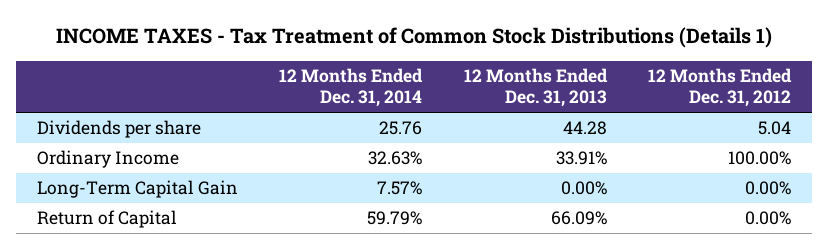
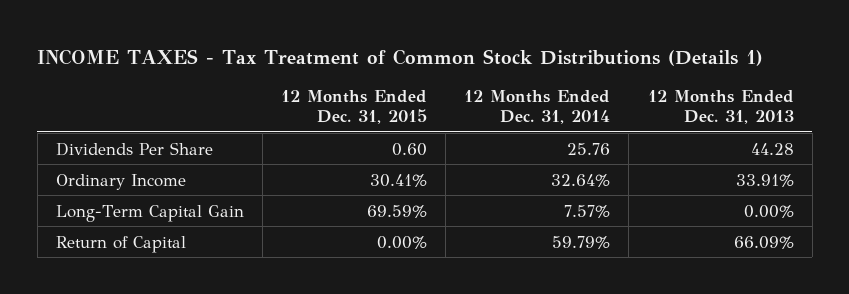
[648,67,793,108] 12 Months Ended Dec. 31, 2012 -> none
none -> [281,90,428,124] 12 Months Ended Dec. 31, 2015
[36,120,201,139] Dividends per share -> [55,141,213,156] Dividends Per Share
[368,151,423,166] 32.63% -> [551,173,611,187] 32.64%

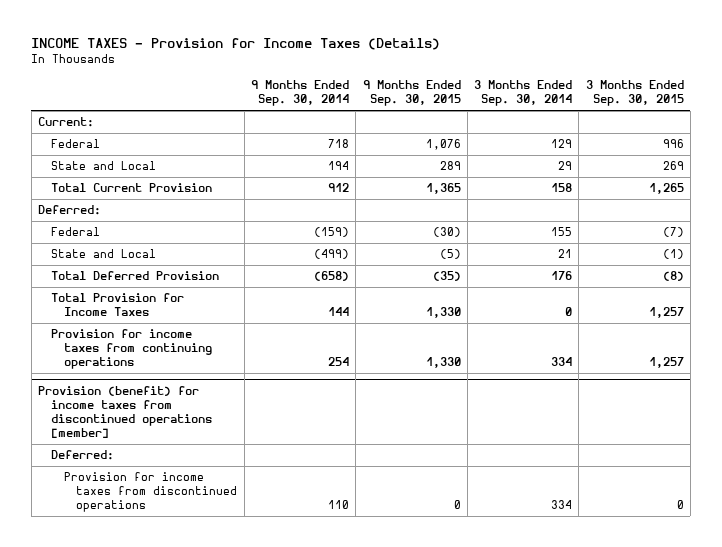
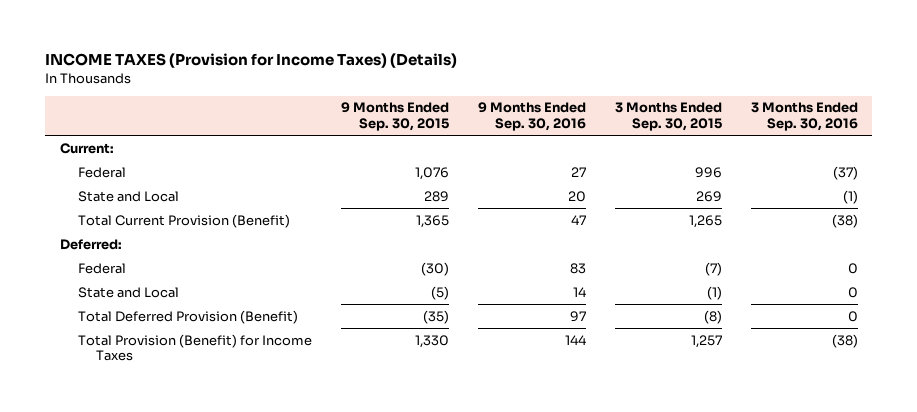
[31,38,441,51] INCOME TAXES - Provision for Income Taxes (Details) -> [45,53,458,69] INCOME TAXES (Provision for Income Taxes) (Details)
[250,80,349,107] 9 Months Ended Sep. 30, 2014 -> none
[474,80,573,107] 3 Months Ended Sep. 30, 2014 -> none
none -> [477,102,586,131] 9 Months Ended Sep. 30, 2016
none -> [750,102,858,131] 3 Months Ended Sep. 30, 2016
[50,183,212,193] Total Current Provision -> [77,213,290,228] Total Current Provision (Benefit)
[50,329,212,370] Provision for income taxes from continuing operations -> none
[38,386,212,439] Provision (benefit) for income taxes from discontinued operations [member] -> none
[50,450,114,461] Deferred: -> none
[63,472,238,513] Provision for income taxes from discontinued operations -> none
[50,271,219,281] Total Deferred Provision -> [77,309,298,324] Total Deferred Provision (Benefit)
[50,293,184,317] Total Provision for Income Taxes -> [77,333,312,362] Total Provision (Benefit) for Income Taxes

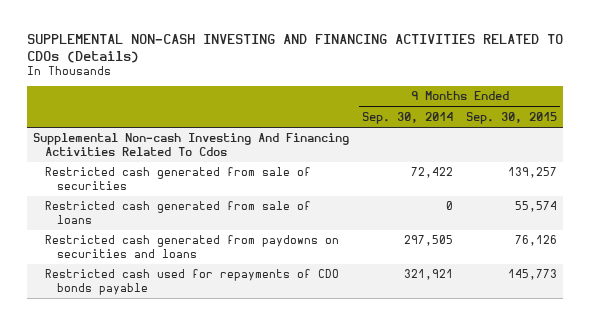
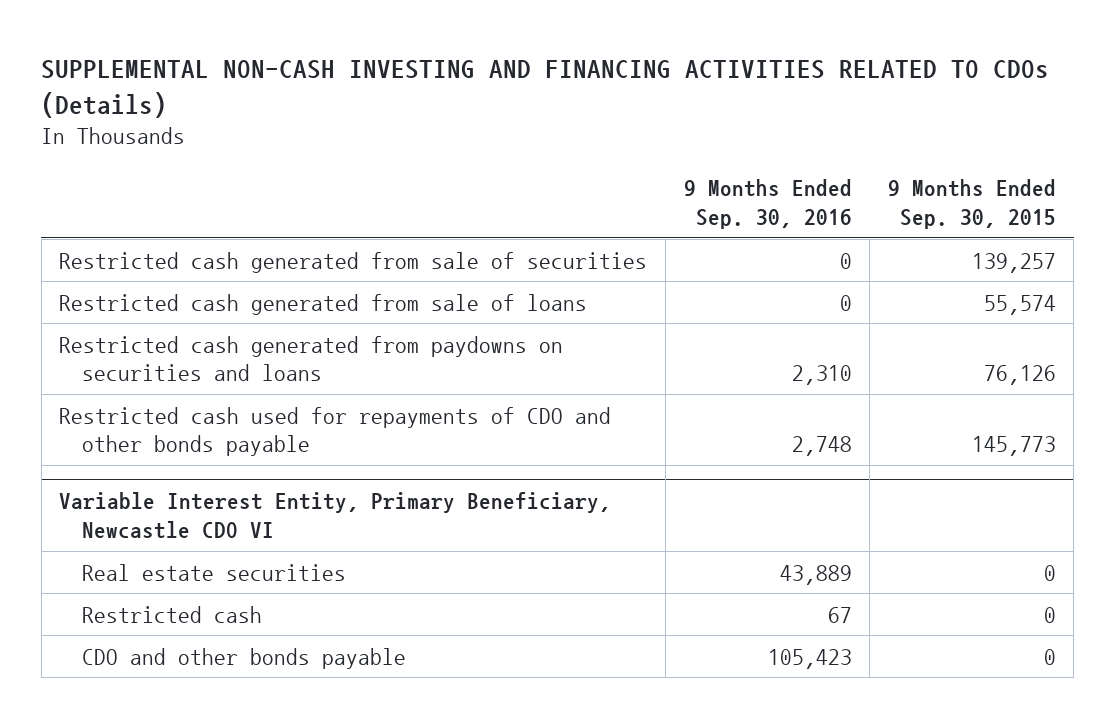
[362,111,454,124] Sep. 30, 2014 -> none
none -> [683,178,852,229] 9 Months Ended Sep. 30, 2016
[33,133,350,157] Supplemental Non-cash Investing And Financing Activities Related To Cdos -> none
[45,269,340,296] Restricted cash used for repayments of CDO bonds payable -> [59,406,612,457] Restricted cash used for repayments of CDO and other bonds payable
none -> [59,491,612,539] Variable Interest Entity, Primary Beneficiary, Newcastle CDO VI
none -> [82,563,347,581] Real estate securities
none -> [82,605,263,623] Restricted cash
none -> [82,647,407,669] CDO and other bonds payable

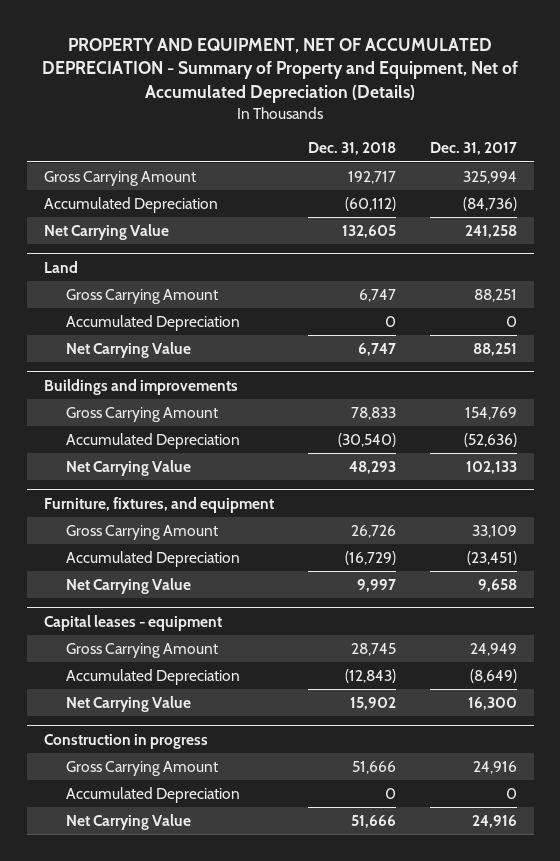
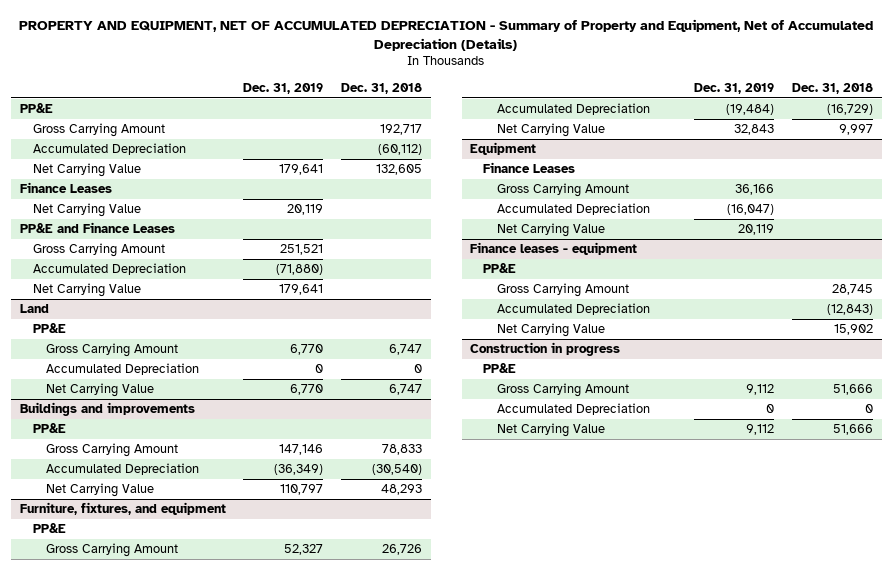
[429,142,517,156] Dec. 31, 2017 -> none
none -> [243,82,324,94] Dec. 31, 2019
none -> [19,103,53,114] PP&E
none -> [19,182,112,194] Finance Leases
none -> [32,203,141,218] Net Carrying Value
none -> [19,222,175,234] PP&E and Finance Leases
none -> [32,243,165,258] Gross Carrying Amount
none -> [32,263,186,276] Accumulated Depreciation
none -> [32,283,141,298] Net Carrying Value
none -> [32,323,66,334] PP&E
none -> [32,423,66,434] PP&E
none -> [32,523,66,534] PP&E
none -> [470,142,537,156] Equipment
none -> [483,162,576,174] Finance Leases
none -> [496,183,629,198] Gross Carrying Amount
none -> [496,203,650,216] Accumulated Depreciation
none -> [496,223,605,238] Net Carrying Value
[43,614,222,631] Capital leases - equipment -> [470,242,638,256] Finance leases - equipment
none -> [483,263,517,274] PP&E
none -> [483,363,517,374] PP&E

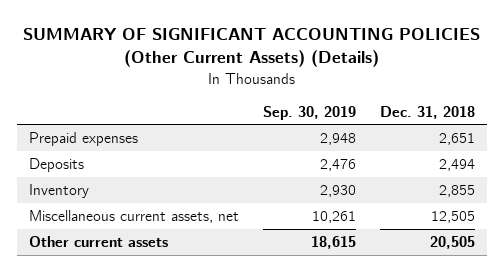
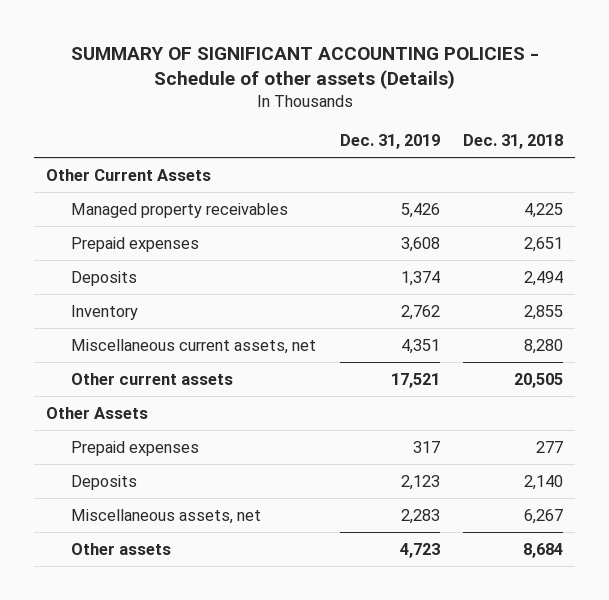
[22,28,480,68] SUMMARY OF SIGNIFICANT ACCOUNTING POLICIES (Other Current Assets) (Details) -> [70,46,539,89] SUMMARY OF SIGNIFICANT ACCOUNTING POLICIES - Schedule of other assets (Details)
[262,105,356,120] Sep. 30, 2019 -> none
none -> [339,134,440,150] Dec. 31, 2019
none -> [45,168,211,181] Other Current Assets
none -> [71,202,289,218] Managed property receivables
[430,210,475,223] 12,505 -> [524,338,564,354] 8,280
none -> [45,406,148,419] Other Assets
none -> [71,440,200,456] Prepaid expenses
none -> [71,474,138,490] Deposits
none -> [71,508,262,524] Miscellaneous assets, net
none -> [71,542,172,555] Other assets

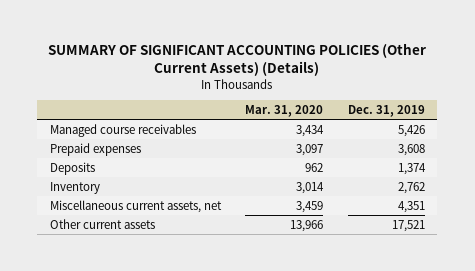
[70,46,539,89] SUMMARY OF SIGNIFICANT ACCOUNTING POLICIES - Schedule of other assets (Details) -> [48,43,427,77] SUMMARY OF SIGNIFICANT ACCOUNTING POLICIES (Other Current Assets) (Details)
[463,134,564,150] Dec. 31, 2018 -> none
none -> [245,104,324,117] Mar. 31, 2020
[45,168,211,181] Other Current Assets -> none
[71,202,289,218] Managed property receivables -> [49,123,196,137] Managed course receivables
[45,406,148,419] Other Assets -> none
[71,440,200,456] Prepaid expenses -> none
[71,474,138,490] Deposits -> none
[71,508,262,524] Miscellaneous assets, net -> none
[71,542,172,555] Other assets -> none

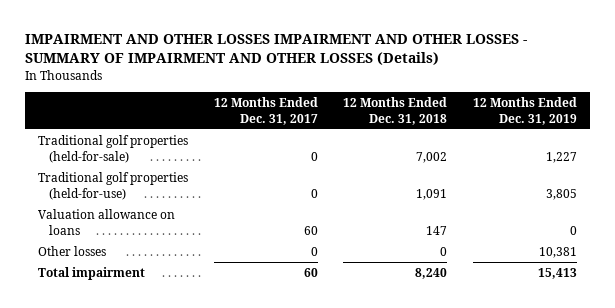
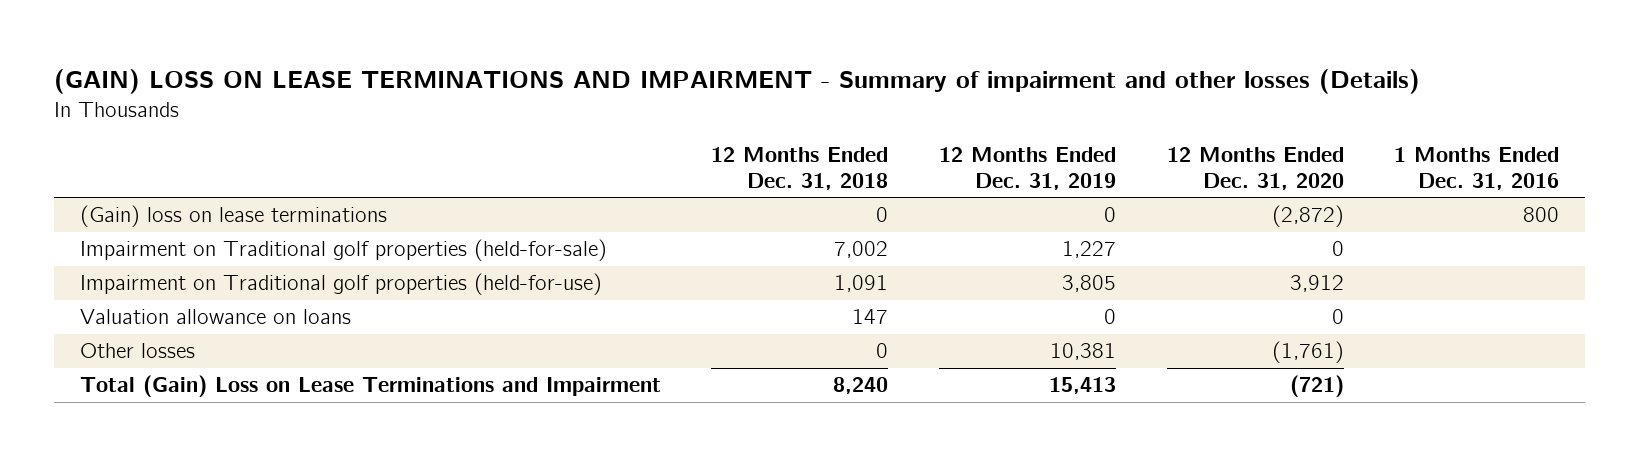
[25,34,528,66] IMPAIRMENT AND OTHER LOSSES IMPAIRMENT AND OTHER LOSSES - SUMMARY OF IMPAIRMENT AND OTHER LOSSES (Details) -> [54,68,1421,94] (GAIN) LOSS ON LEASE TERMINATIONS AND IMPAIRMENT - Summary of impairment and other losses (Details)
[213,96,318,125] 12 Months Ended Dec. 31, 2017 -> none
none -> [1166,147,1344,190] 12 Months Ended Dec. 31, 2020
none -> [1394,147,1560,190] 1 Months Ended Dec. 31, 2016
none -> [79,205,387,228] (Gain) loss on lease terminations
[37,135,188,163] Traditional golf properties (held-for-sale) -> [79,239,607,262] Impairment on Traditional golf properties (held-for-sale)
[37,172,188,200] Traditional golf properties (held-for-use) -> [79,273,602,296] Impairment on Traditional golf properties (held-for-use)
[37,267,145,281] Total impairment -> [79,375,661,398] Total (Gain) Loss on Lease Terminations and Impairment

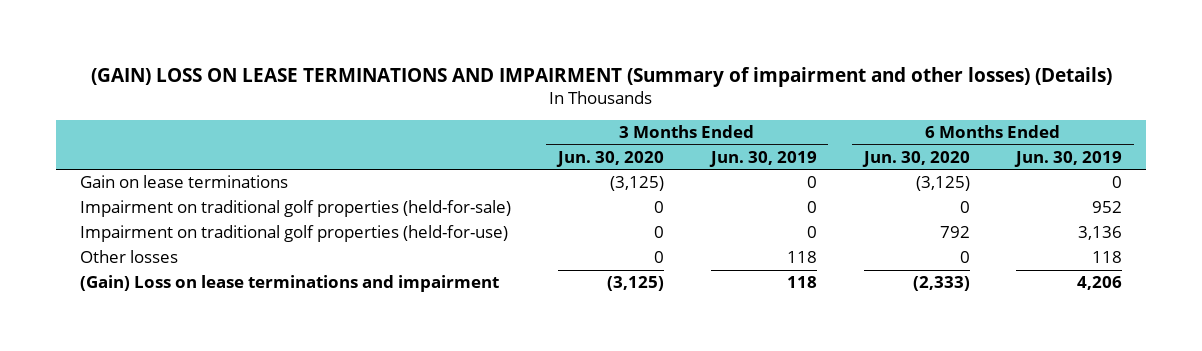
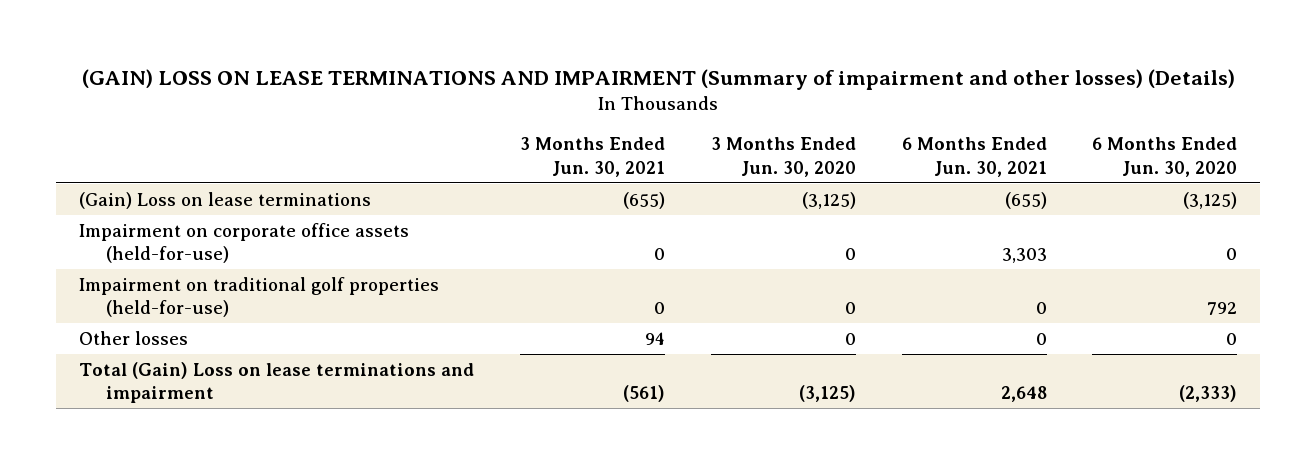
[708,150,817,167] Jun. 30, 2019 -> none
[1014,150,1123,167] Jun. 30, 2019 -> none
none -> [519,137,665,177] 3 Months Ended Jun. 30, 2021
none -> [901,137,1047,177] 6 Months Ended Jun. 30, 2021
[79,175,288,189] Gain on lease terminations -> [78,191,371,209] (Gain) Loss on lease terminations
[79,200,511,218] Impairment on traditional golf properties (held-for-sale) -> [78,222,409,264] Impairment on corporate office assets (held-for-use)
[79,275,499,293] (Gain) Loss on lease terminations and impairment -> [78,361,474,404] Total (Gain) Loss on lease terminations and impairment

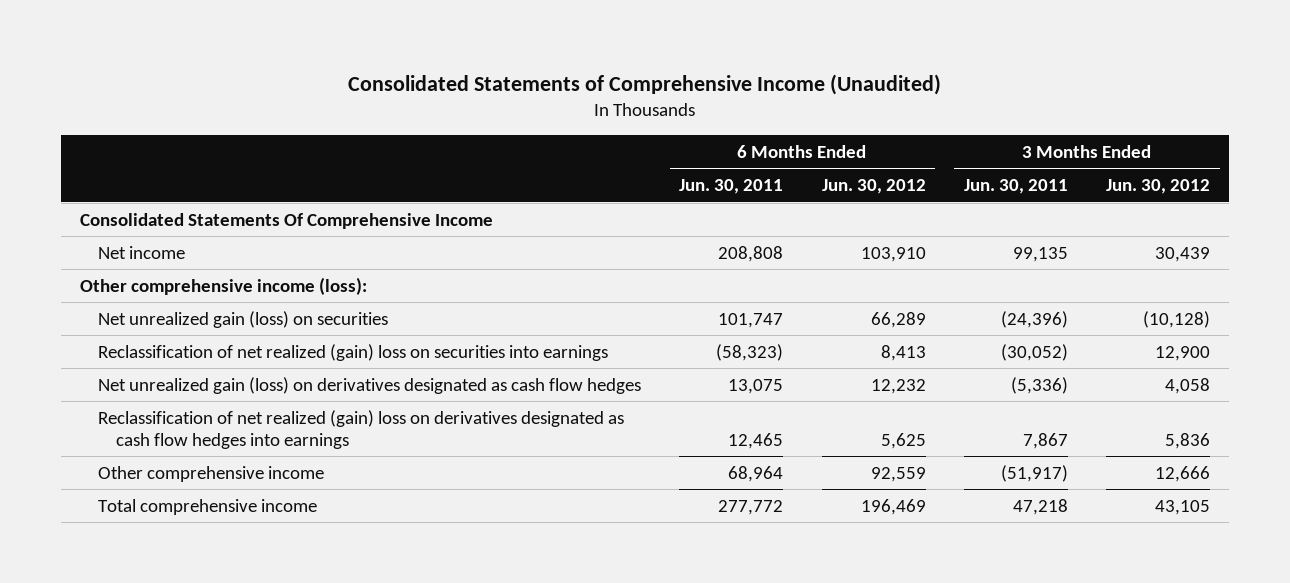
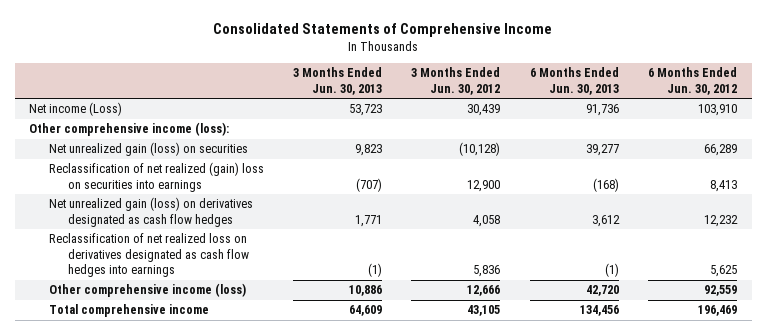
[348,73,942,95] Consolidated Statements of Comprehensive Income (Unaudited) -> [213,22,553,37] Consolidated Statements of Comprehensive Income
[679,179,784,195] Jun. 30, 2011 -> none
[963,179,1068,195] Jun. 30, 2011 -> none
none -> [293,67,383,95] 3 Months Ended Jun. 30, 2013
none -> [529,67,619,95] 6 Months Ended Jun. 30, 2013
[80,212,494,229] Consolidated Statements Of Comprehensive Income -> none
[98,245,186,259] Net income -> [29,102,123,117] Net income (Loss)
[98,409,625,449] Reclassification of net realized (gain) loss on derivatives designated as cash flow hedges into earnings -> [48,233,250,278] Reclassification of net realized loss on derivatives designated as cash flow hedges into earnings
[98,465,325,482] Other comprehensive income -> [48,283,246,298] Other comprehensive income (loss)

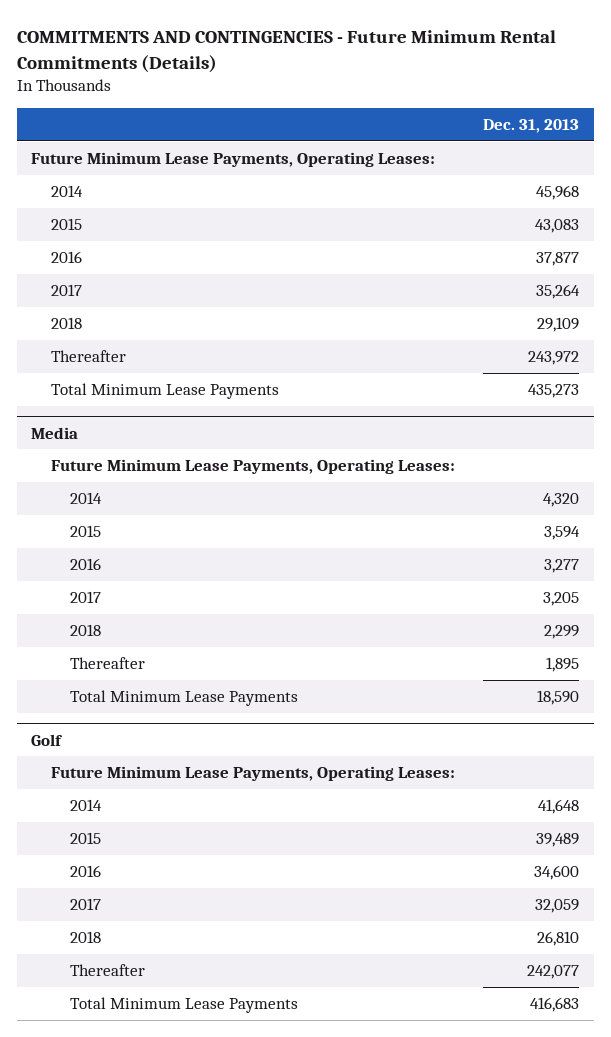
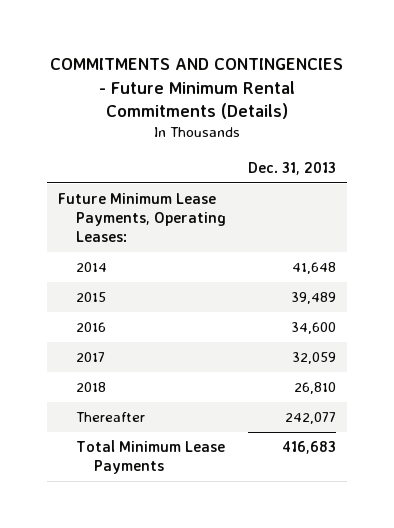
[50,185,83,198] 2014 -> none
[50,218,82,231] 2015 -> none
[50,251,82,264] 2016 -> none
[50,284,82,297] 2017 -> none
[50,317,82,330] 2018 -> none
[50,350,126,363] Thereafter -> none
[50,383,279,400] Total Minimum Lease Payments -> none
[31,426,79,439] Media -> none
[50,459,455,475] Future Minimum Lease Payments, Operating Leases: -> none
[69,492,102,505] 2014 -> none
[69,525,101,538] 2015 -> none
[69,558,101,571] 2016 -> none
[69,591,101,604] 2017 -> none
[69,624,101,637] 2018 -> none
[69,657,145,670] Thereafter -> none
[69,690,298,707] Total Minimum Lease Payments -> none
[31,733,64,746] Golf -> none
[50,766,455,782] Future Minimum Lease Payments, Operating Leases: -> none

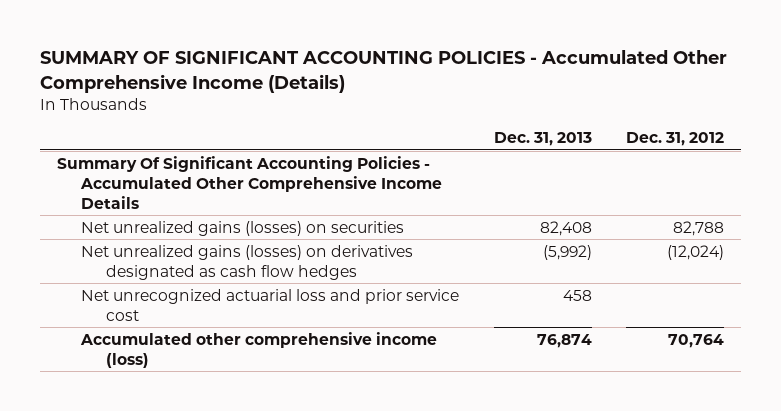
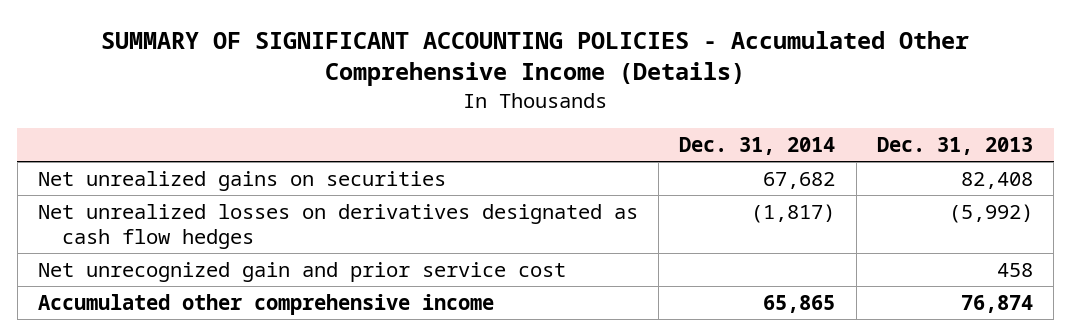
[626,132,725,147] Dec. 31, 2012 -> none
none -> [679,136,836,155] Dec. 31, 2014
[57,155,443,209] Summary Of Significant Accounting Policies - Accumulated Other Comprehensive Income Details -> none
[81,220,405,236] Net unrealized gains (losses) on securities -> [37,171,446,192] Net unrealized gains on securities
[81,244,414,280] Net unrealized gains (losses) on derivatives designated as cash flow hedges -> [37,204,638,249] Net unrealized losses on derivatives designated as cash flow hedges
[81,288,460,321] Net unrecognized actuarial loss and prior service cost -> [37,262,566,283] Net unrecognized gain and prior service cost
[80,331,438,368] Accumulated other comprehensive income (loss) -> [37,294,494,316] Accumulated other comprehensive income

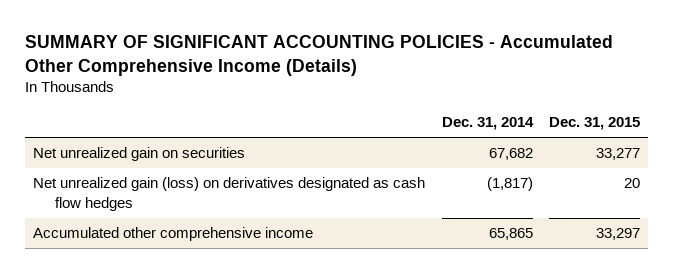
[876,136,1033,155] Dec. 31, 2013 -> none
none -> [549,117,641,131] Dec. 31, 2015
[37,262,566,283] Net unrecognized gain and prior service cost -> none
[37,171,446,192] Net unrealized gains on securities -> [33,147,246,162] Net unrealized gain on securities
[37,204,638,249] Net unrealized losses on derivatives designated as cash flow hedges -> [33,177,426,211] Net unrealized gain (loss) on derivatives designated as cash flow hedges

